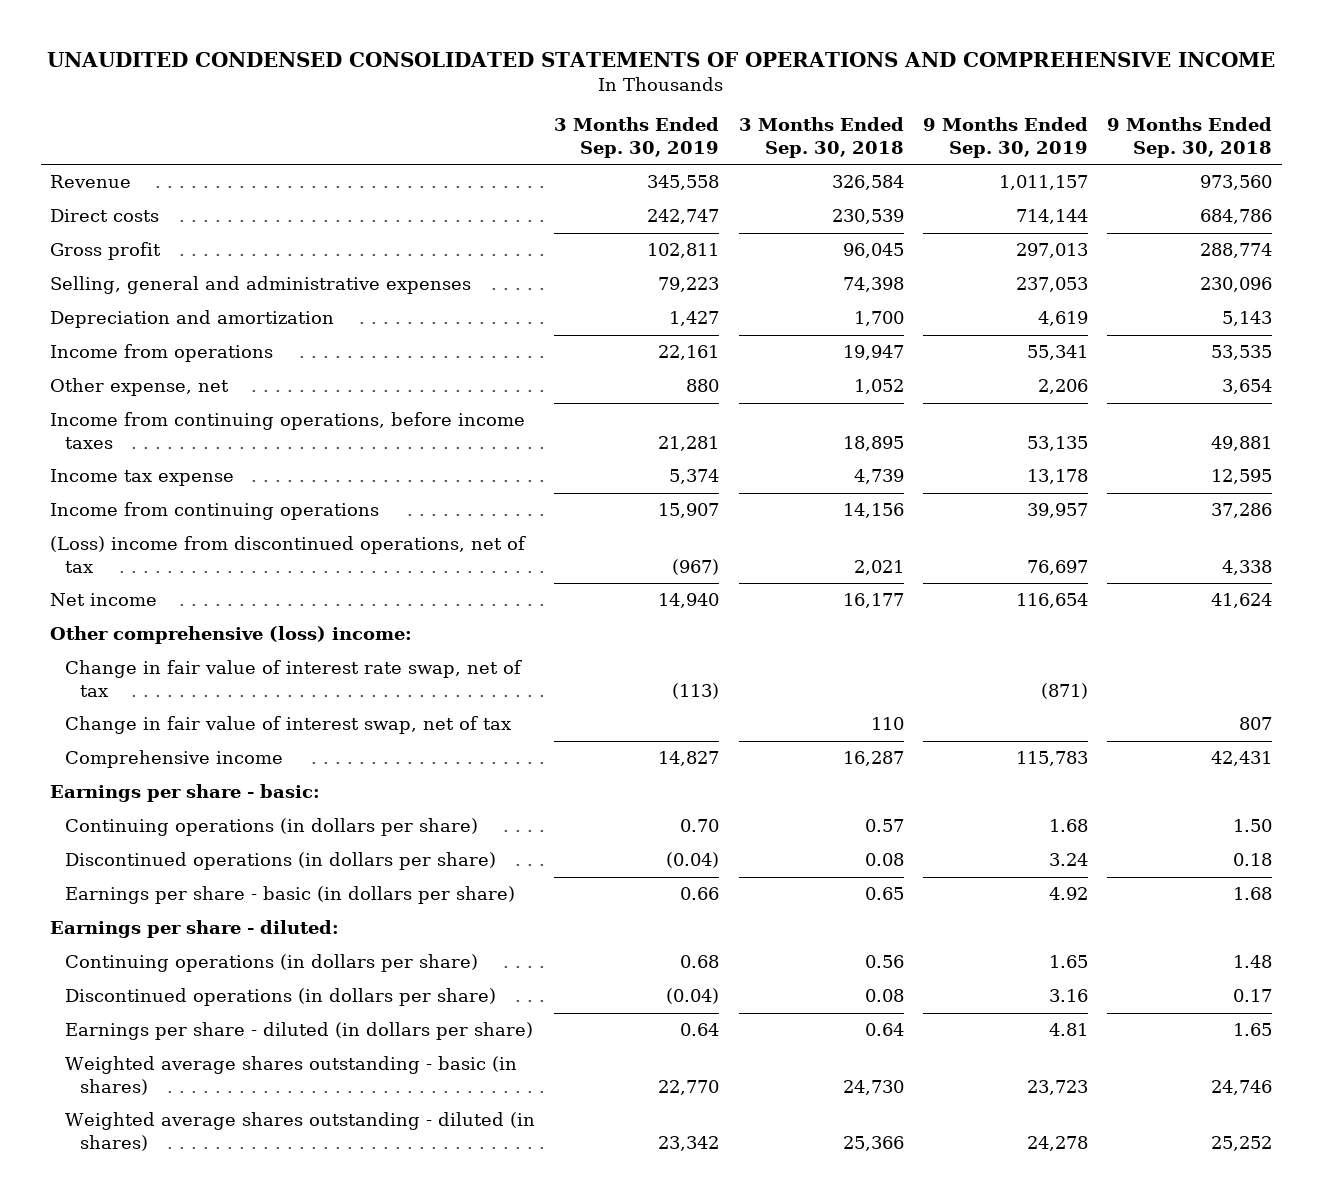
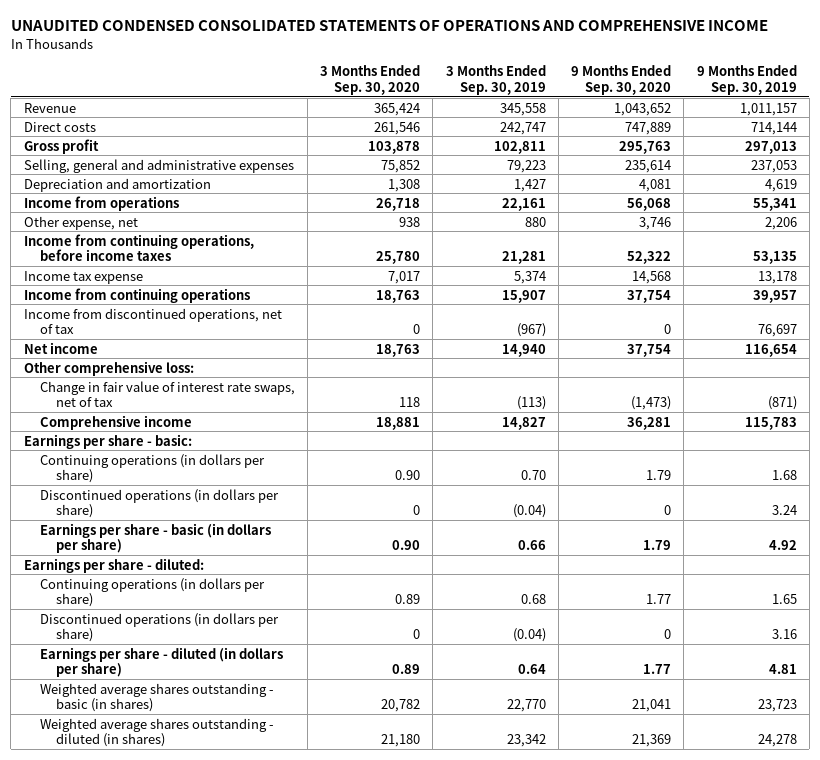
[738,117,904,158] 3 Months Ended Sep. 30, 2018 -> none
[1107,117,1273,158] 9 Months Ended Sep. 30, 2018 -> none
none -> [320,65,421,95] 3 Months Ended Sep. 30, 2020
none -> [571,65,672,95] 9 Months Ended Sep. 30, 2020
[50,536,527,573] (Loss) income from discontinued operations, net of tax -> [23,307,282,334] Income from discontinued operations, net of tax
[65,716,512,735] Change in fair value of interest swap, net of tax -> none
[50,626,413,645] Other comprehensive (loss) income: -> [23,360,194,376] Other comprehensive loss:
[65,660,523,697] Change in fair value of interest rate swap, net of tax -> [39,380,295,407] Change in fair value of interest rate swaps, net of tax

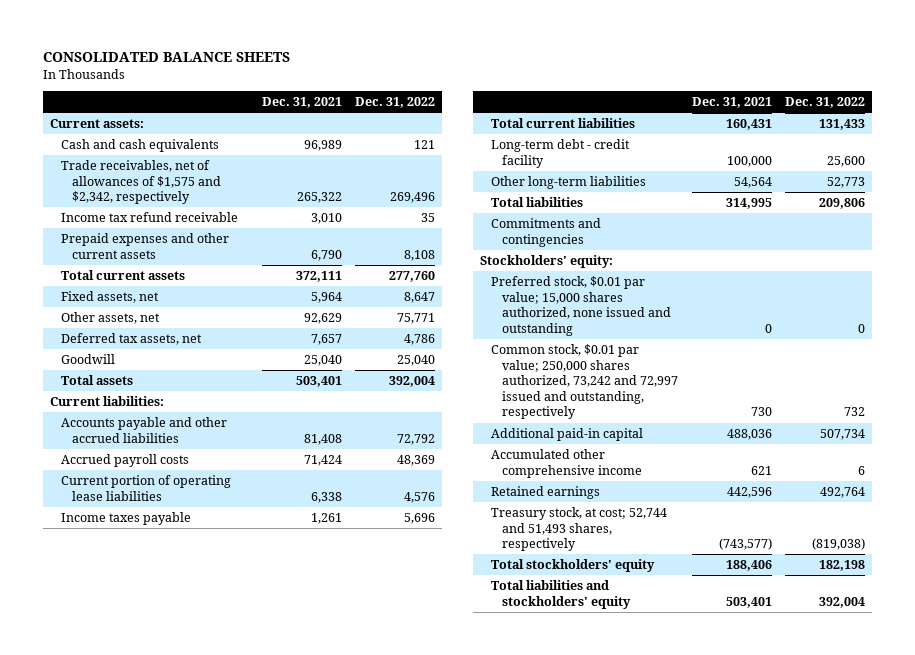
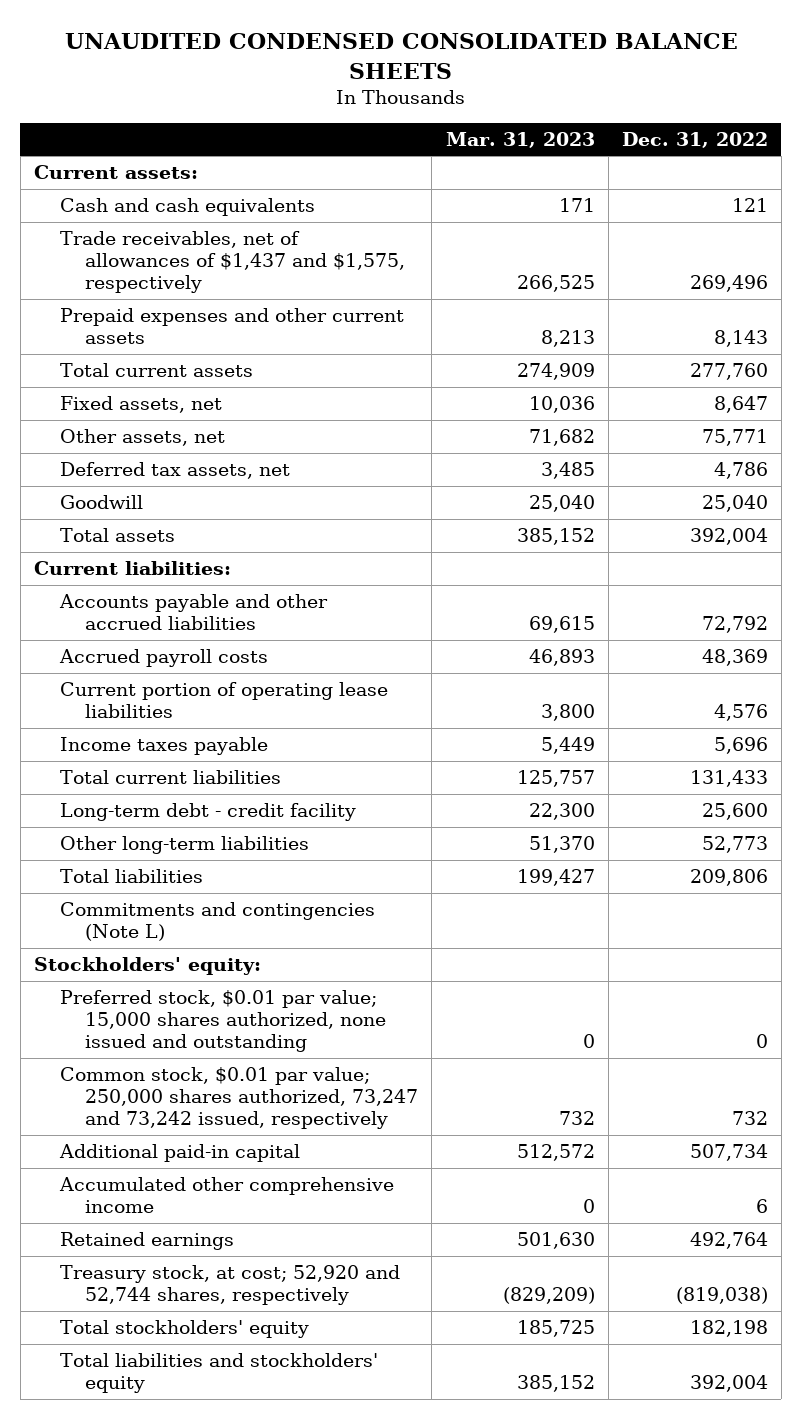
[43,52,291,63] CONSOLIDATED BALANCE SHEETS -> [64,33,738,79] UNAUDITED CONDENSED CONSOLIDATED BALANCE SHEETS
[261,96,342,108] Dec. 31, 2021 -> none
none -> [445,131,595,148] Mar. 31, 2023
[61,211,239,222] Income tax refund receivable -> none
[61,159,222,205] Trade receivables, net of allowances of $1,575 and $2,342, respectively -> [59,231,406,294] Trade receivables, net of allowances of $1,437 and $1,575, respectively
[404,249,436,261] 8,108 -> [713,330,768,348] 8,143
[490,217,601,247] Commitments and contingencies -> [59,902,375,942] Commitments and contingencies (Note L)
[490,343,679,420] Common stock, $0.01 par value; 250,000 shares authorized, 73,242 and 72,997 issued and outstanding, respectively -> [59,1067,419,1130] Common stock, $0.01 par value; 250,000 shares authorized, 73,247 and 73,242 issued, respectively
[490,506,667,552] Treasury stock, at cost; 52,744 and 51,493 shares, respectively -> [59,1265,400,1306] Treasury stock, at cost; 52,920 and 52,744 shares, respectively

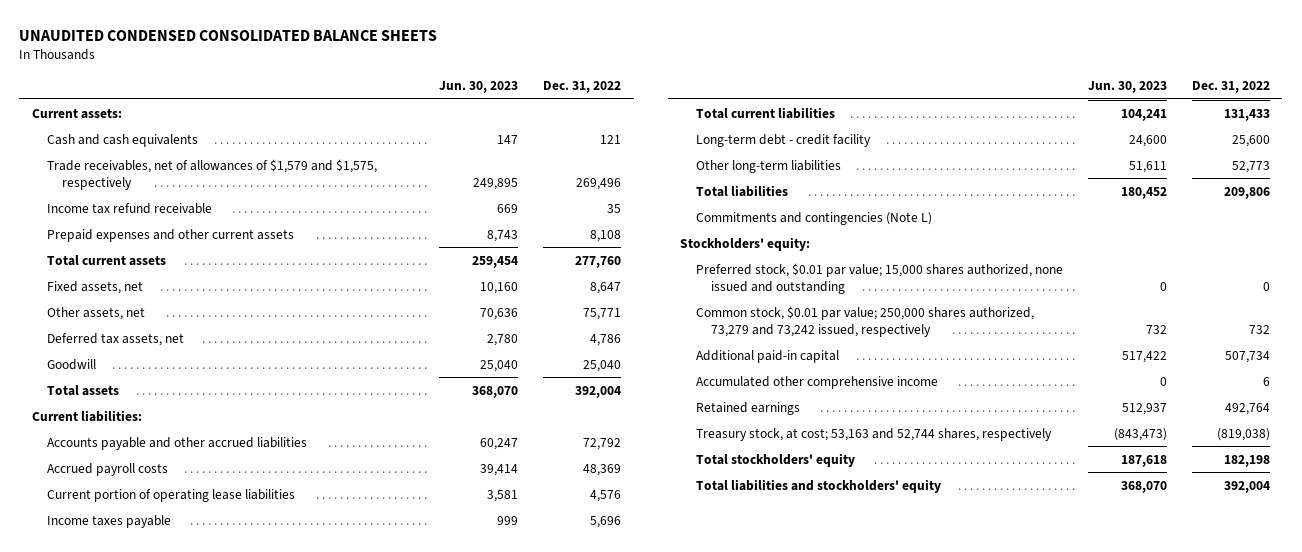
[445,131,595,148] Mar. 31, 2023 -> none
none -> [439,81,519,94] Jun. 30, 2023
[59,231,406,294] Trade receivables, net of allowances of $1,437 and $1,575, respectively -> [47,158,378,190] Trade receivables, net of allowances of $1,579 and $1,575, respectively
none -> [47,202,213,214] Income tax refund receivable
[713,330,768,348] 8,143 -> [590,229,622,242] 8,108
[59,1067,419,1130] Common stock, $0.01 par value; 250,000 shares authorized, 73,247 and 73,242 issued, respectively -> [695,305,1034,337] Common stock, $0.01 par value; 250,000 shares authorized, 73,279 and 73,242 issued, respectively
[59,1265,400,1306] Treasury stock, at cost; 52,920 and 52,744 shares, respectively -> [695,427,1052,441] Treasury stock, at cost; 53,163 and 52,744 shares, respectively

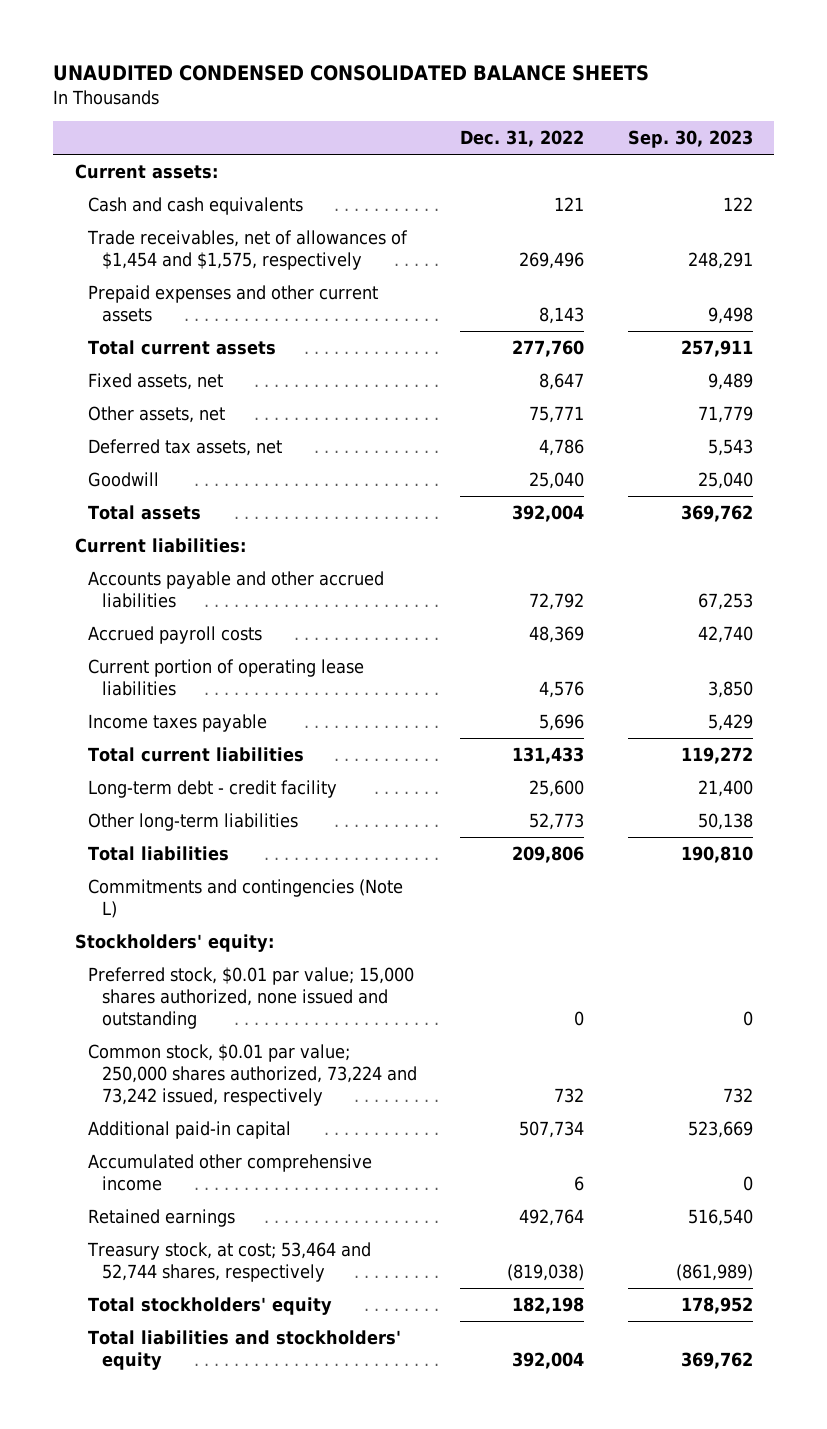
[439,81,519,94] Jun. 30, 2023 -> none
none -> [627,130,753,149] Sep. 30, 2023
[47,202,213,214] Income tax refund receivable -> none
[47,158,378,190] Trade receivables, net of allowances of $1,579 and $1,575, respectively -> [87,229,409,270] Trade receivables, net of allowances of $1,454 and $1,575, respectively
[590,229,622,242] 8,108 -> [539,306,585,324] 8,143
[695,305,1034,337] Common stock, $0.01 par value; 250,000 shares authorized, 73,279 and 73,242 issued, respectively -> [88,1043,417,1106] Common stock, $0.01 par value; 250,000 shares authorized, 73,224 and 73,242 issued, respectively
[695,427,1052,441] Treasury stock, at cost; 53,163 and 52,744 shares, respectively -> [87,1241,372,1282] Treasury stock, at cost; 53,464 and 52,744 shares, respectively

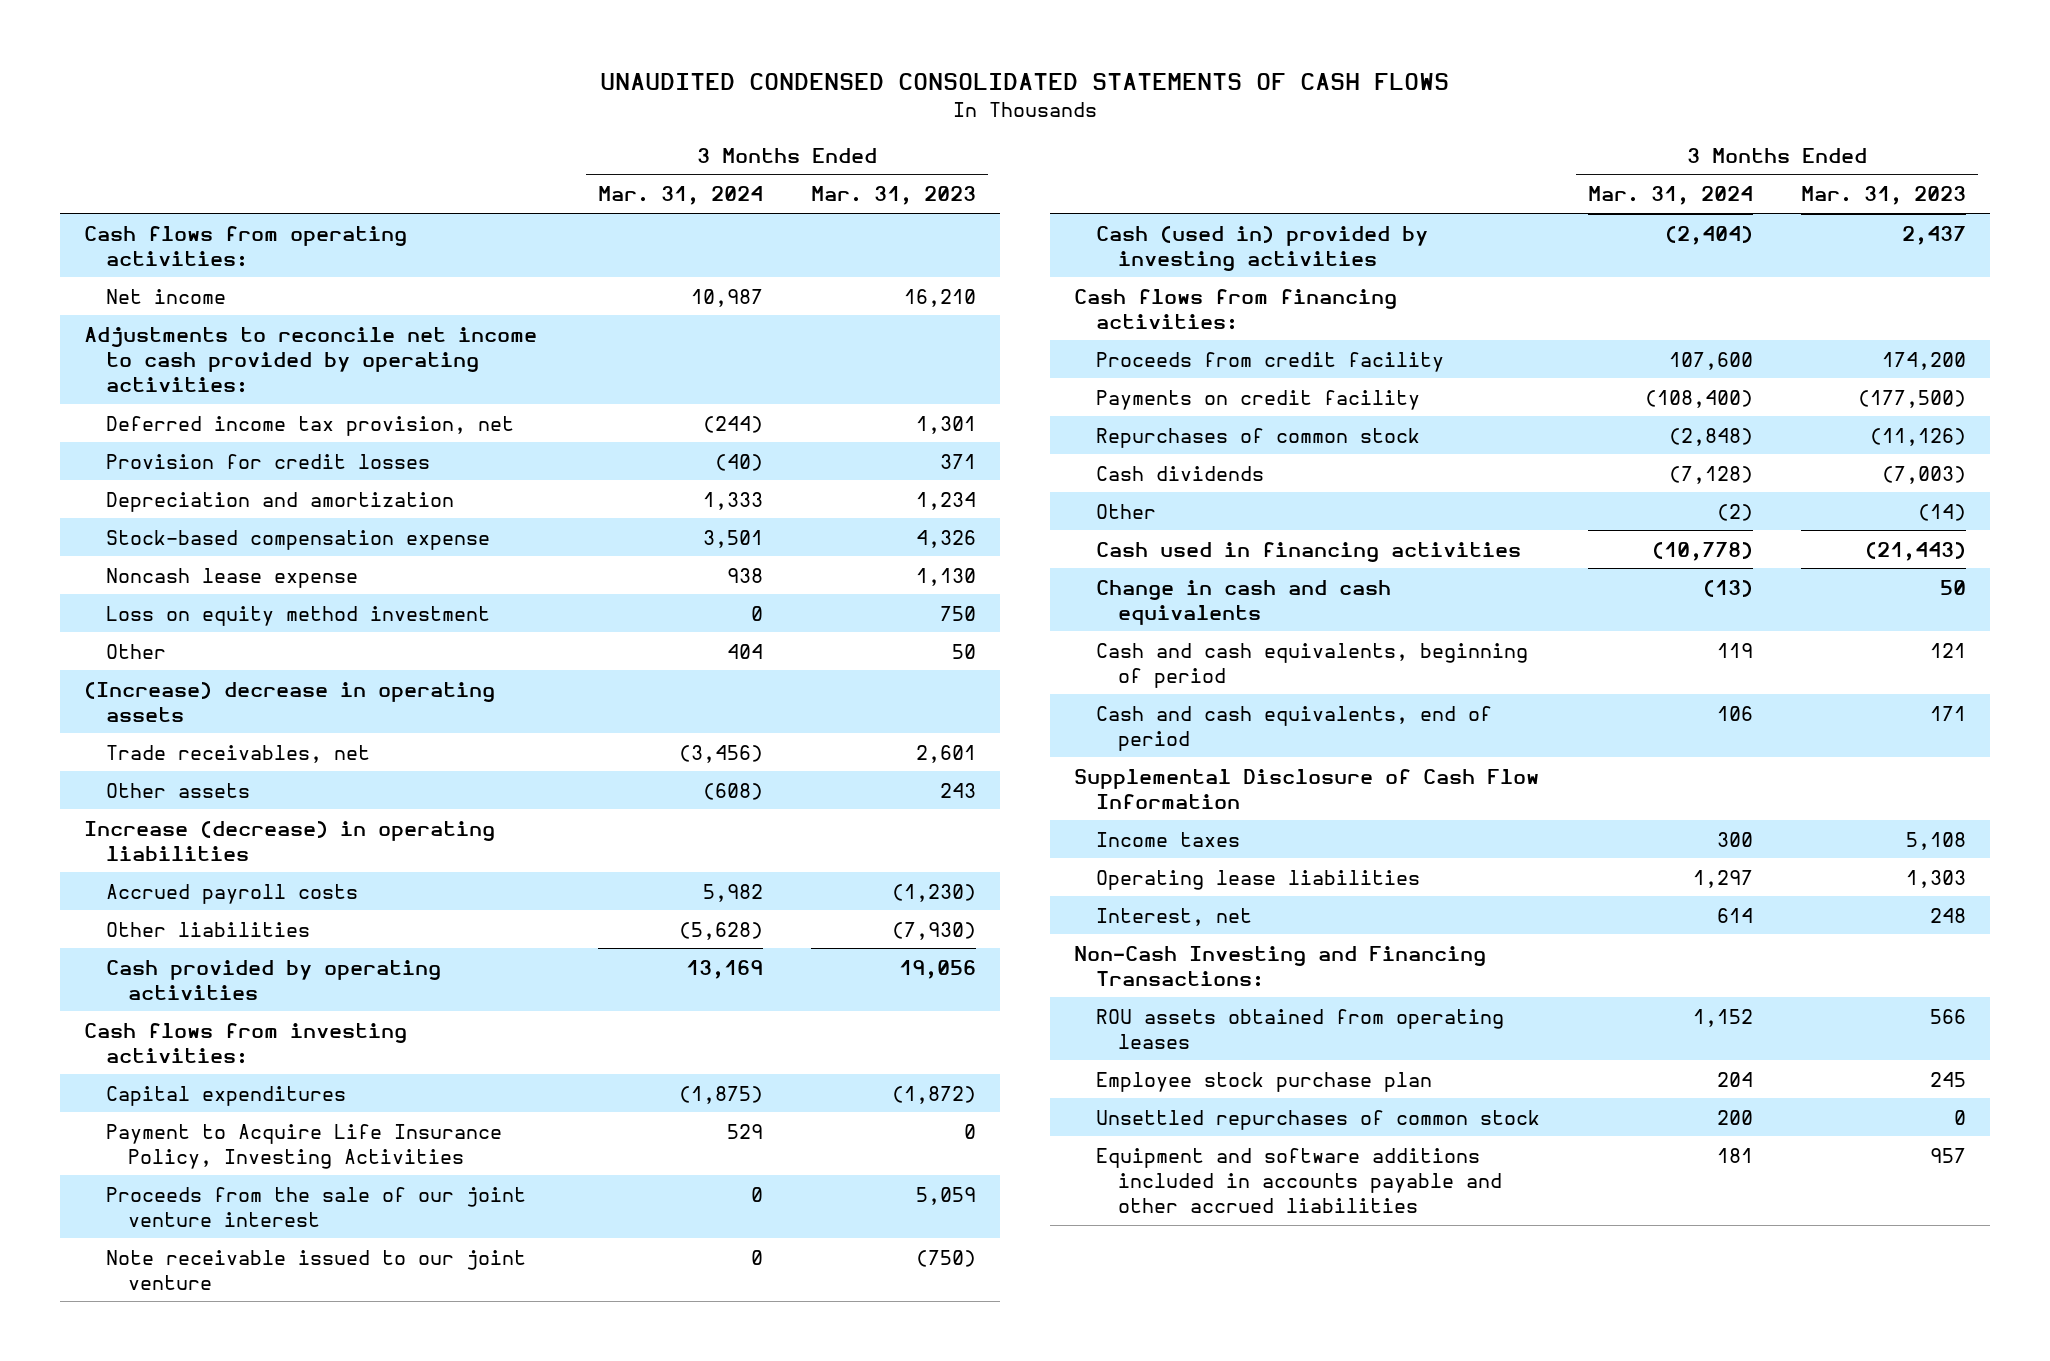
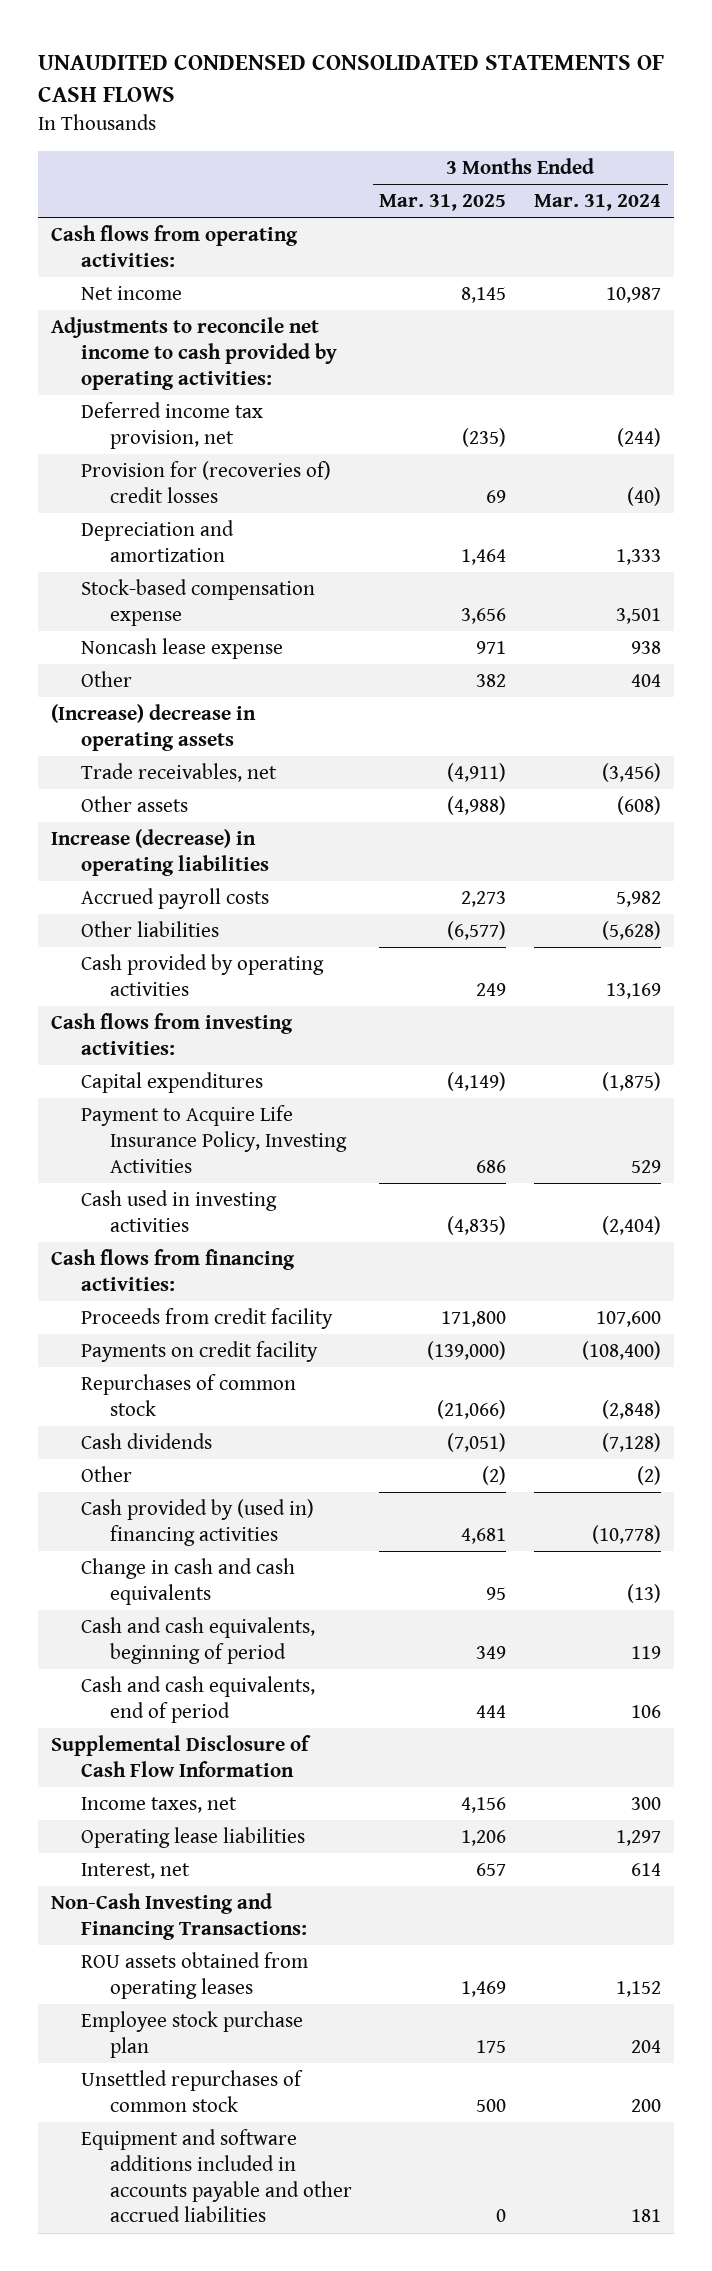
[811,186,977,206] Mar. 31, 2023 -> none
none -> [379,194,507,212] Mar. 31, 2025
[105,453,430,469] Provision for credit losses -> [80,461,331,503] Provision for (recoveries of) credit losses
[105,605,490,626] Loss on equity method investment -> none
[105,1186,526,1227] Proceeds from the sale of our joint venture interest -> none
[105,1249,526,1290] Note receivable issued to our joint venture -> none
[1095,225,1428,271] Cash (used in) provided by investing activities -> [80,1190,277,1232] Cash used in investing activities
[1095,541,1521,562] Cash used in financing activities -> [80,1499,314,1546] Cash provided by (used in) financing activities
[1095,831,1240,847] Income taxes -> [80,1797,237,1814] Income taxes, net

